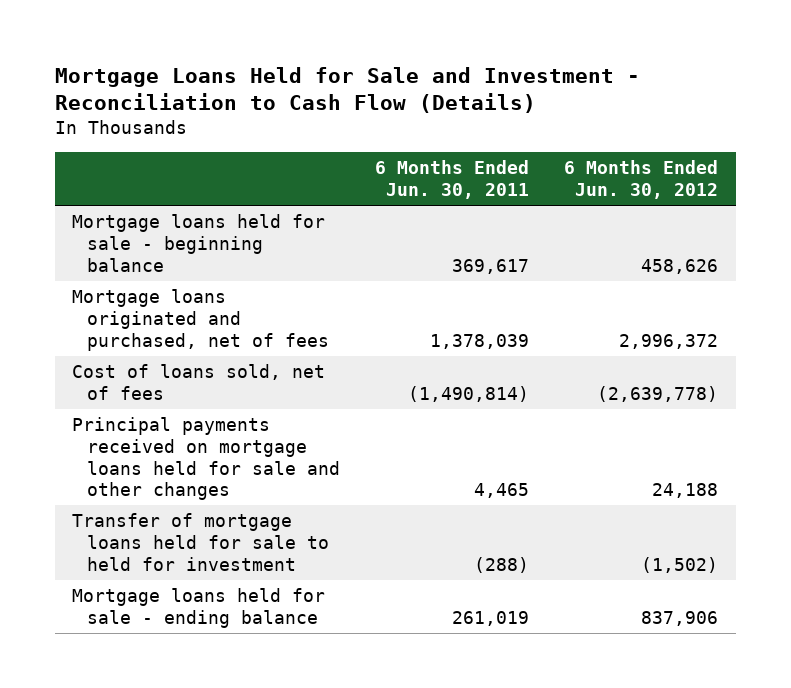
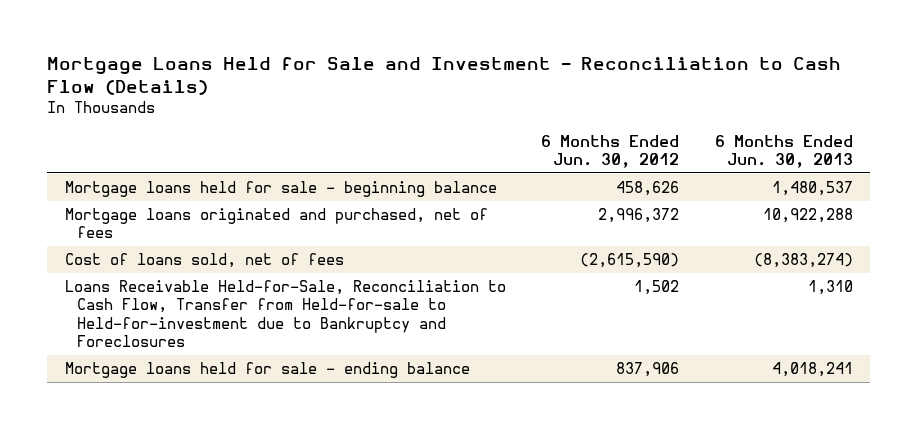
[375,160,530,199] 6 Months Ended Jun. 30, 2011 -> none
none -> [714,134,853,169] 6 Months Ended Jun. 30, 2013
[72,417,341,501] Principal payments received on mortgage loans held for sale and other changes -> none
[72,513,330,571] Transfer of mortgage loans held for sale to held for investment -> none
[597,385,719,402] (2,639,778) -> [580,252,680,268] (2,615,590)
none -> [64,279,506,347] Loans Receivable Held-for-Sale, Reconciliation to Cash Flow, Transfer from Held-for-sale to Held-for-investment due to Bankruptcy and Foreclosures

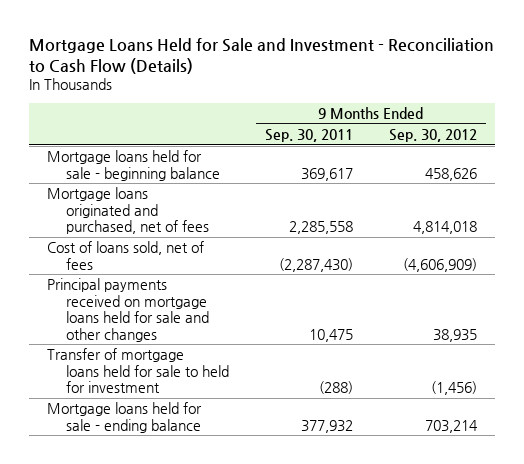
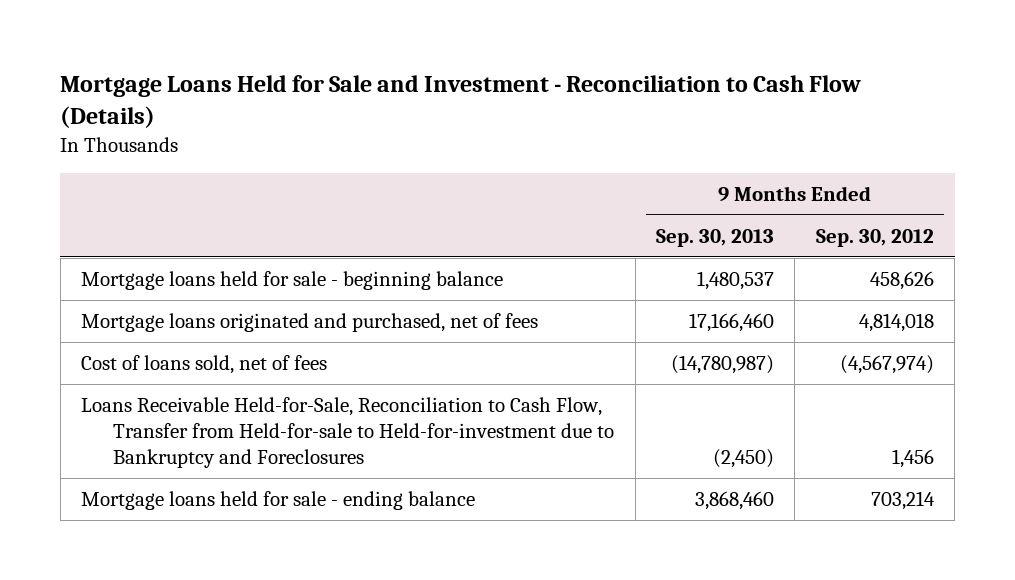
[265,128,354,142] Sep. 30, 2011 -> none
none -> [656,228,775,247] Sep. 30, 2013
[46,278,210,342] Principal payments received on mortgage loans held for sale and other changes -> none
[46,348,230,394] Transfer of mortgage loans held for sale to held for investment -> none
[403,257,478,272] (4,606,909) -> [839,355,934,375] (4,567,974)
none -> [81,397,615,469] Loans Receivable Held-for-Sale, Reconciliation to Cash Flow, Transfer from Held-for-sale to Held-for-investment due to Bankruptcy and Foreclosures

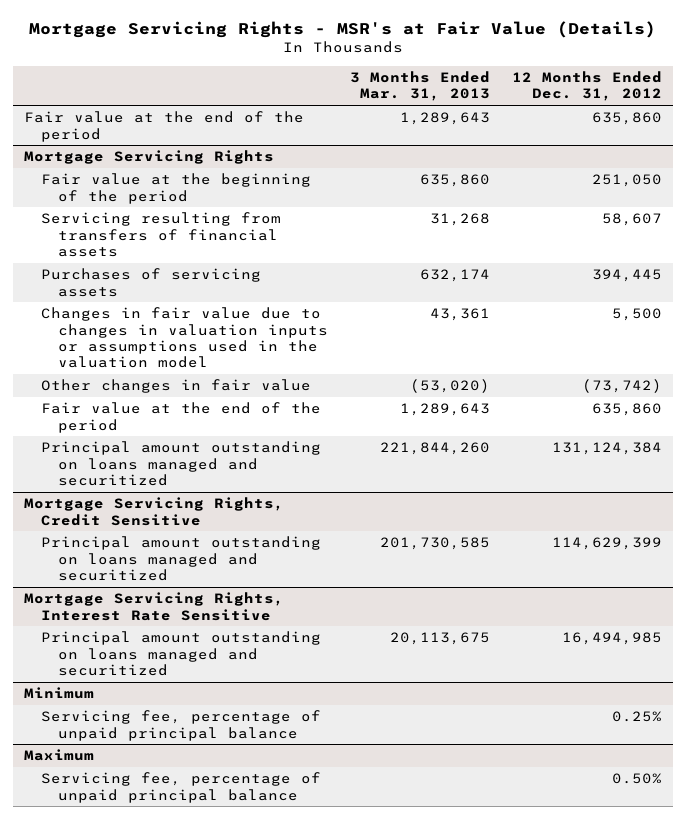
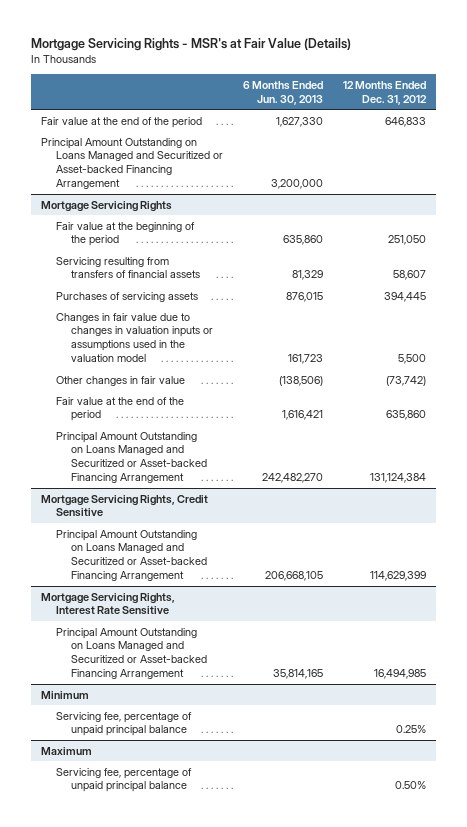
[350,71,491,102] 3 Months Ended Mar. 31, 2013 -> none
none -> [242,80,323,105] 6 Months Ended Jun. 30, 2013
[592,112,663,126] 635,860 -> [385,116,427,127] 646,833
none -> [41,137,223,190] Principal Amount Outstanding on Loans Managed and Securitized or Asset-backed Financing Arrangement
[41,441,322,486] Principal amount outstanding on loans managed and securitized -> [55,431,207,484] Principal Amount Outstanding on Loans Managed and Securitized or Asset-backed Financing Arrangement
[41,536,322,581] Principal amount outstanding on loans managed and securitized -> [55,529,207,582] Principal Amount Outstanding on Loans Managed and Securitized or Asset-backed Financing Arrangement
[41,631,322,676] Principal amount outstanding on loans managed and securitized -> [55,627,207,680] Principal Amount Outstanding on Loans Managed and Securitized or Asset-backed Financing Arrangement

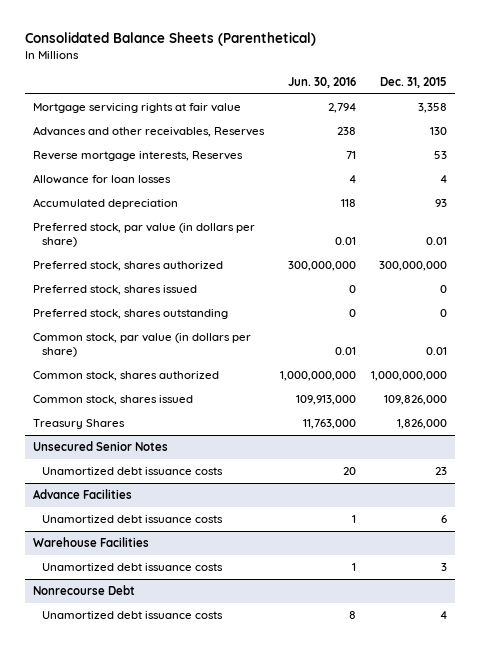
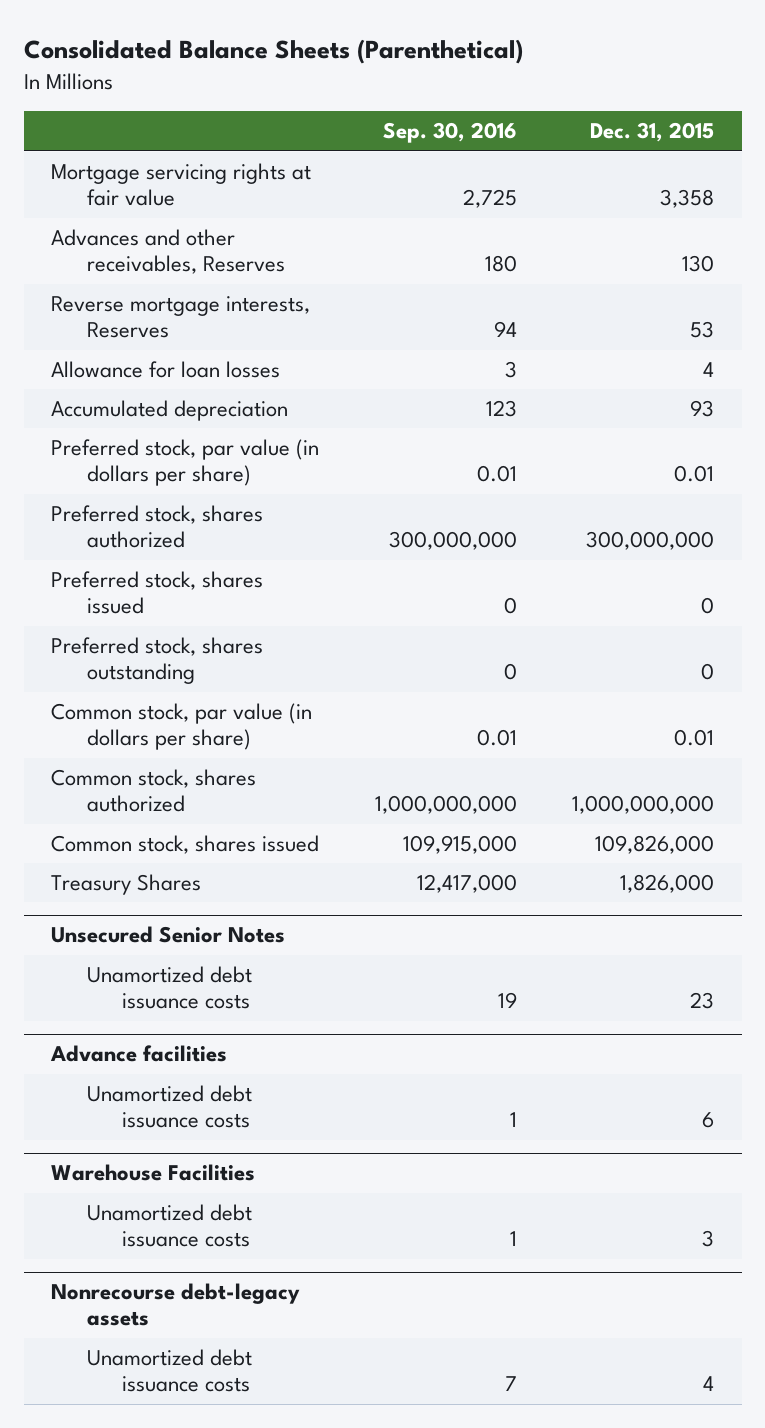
[287,77,356,89] Jun. 30, 2016 -> none
none -> [382,122,517,144] Sep. 30, 2016
[32,488,132,499] Advance Facilities -> [50,1045,228,1063] Advance facilities
[32,584,135,595] Nonrecourse Debt -> [51,1283,301,1327] Nonrecourse debt-legacy assets

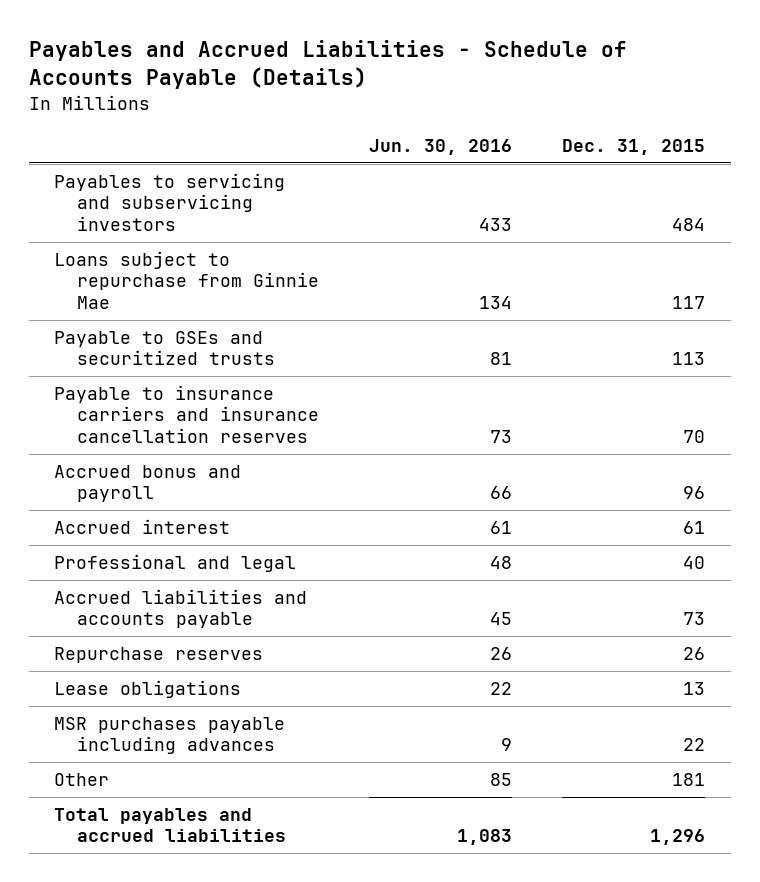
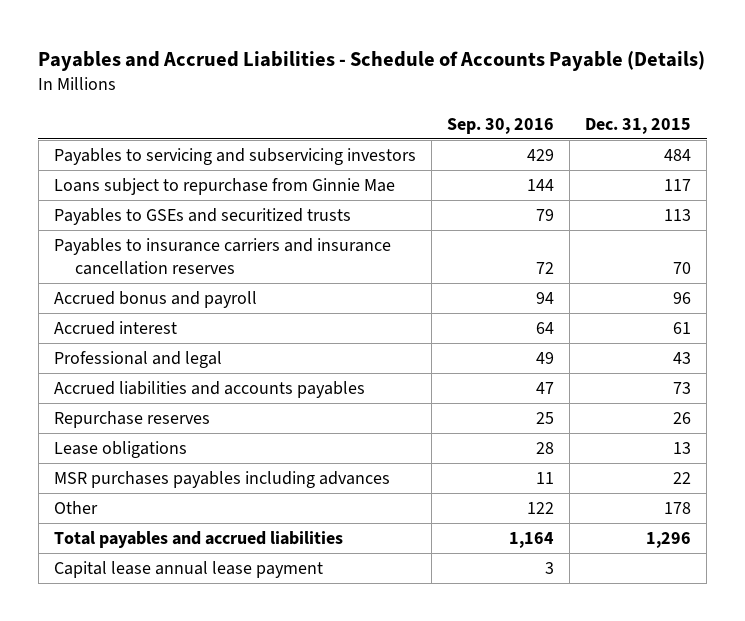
[369,138,513,155] Jun. 30, 2016 -> none
none -> [446,117,554,134] Sep. 30, 2016
[54,331,275,366] Payable to GSEs and securitized trusts -> [53,208,351,226] Payables to GSEs and securitized trusts
[54,385,319,443] Payable to insurance carriers and insurance cancellation reserves -> [53,238,391,275] Payables to insurance carriers and insurance cancellation reserves
[683,556,706,570] 40 -> [673,352,692,365] 43
[54,589,308,629] Accrued liabilities and accounts payable -> [53,381,365,399] Accrued liabilities and accounts payables
[54,717,286,755] MSR purchases payable including advances -> [53,471,390,489] MSR purchases payables including advances
[672,773,706,787] 181 -> [664,502,692,515] 178
none -> [53,561,323,579] Capital lease annual lease payment

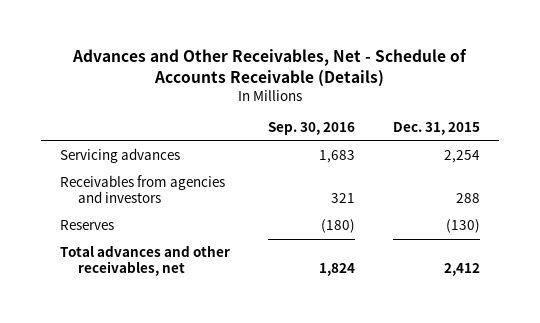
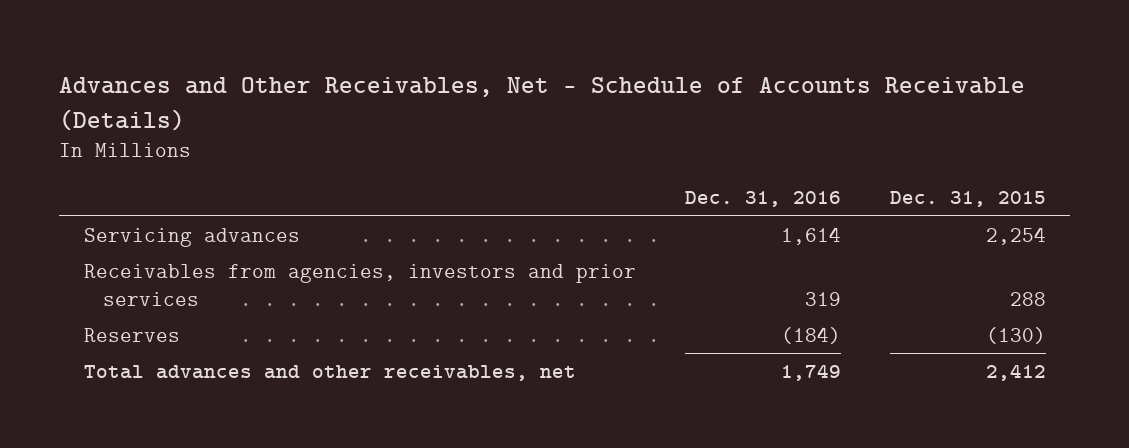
[267,122,355,136] Sep. 30, 2016 -> none
none -> [684,191,841,208] Dec. 31, 2016
[59,175,225,204] Receivables from agencies and investors -> [83,263,636,306] Receivables from agencies, investors and prior services

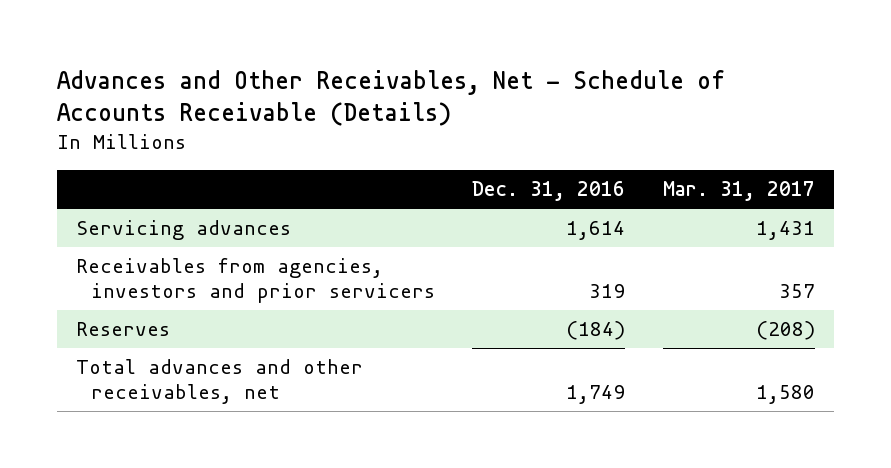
[889,191,1046,208] Dec. 31, 2015 -> none
none -> [663,181,816,202] Mar. 31, 2017
[83,263,636,306] Receivables from agencies, investors and prior services -> [75,258,435,304] Receivables from agencies, investors and prior servicers

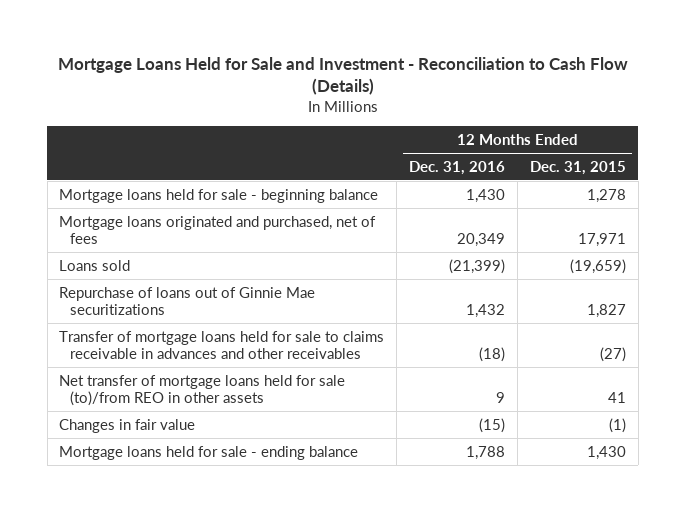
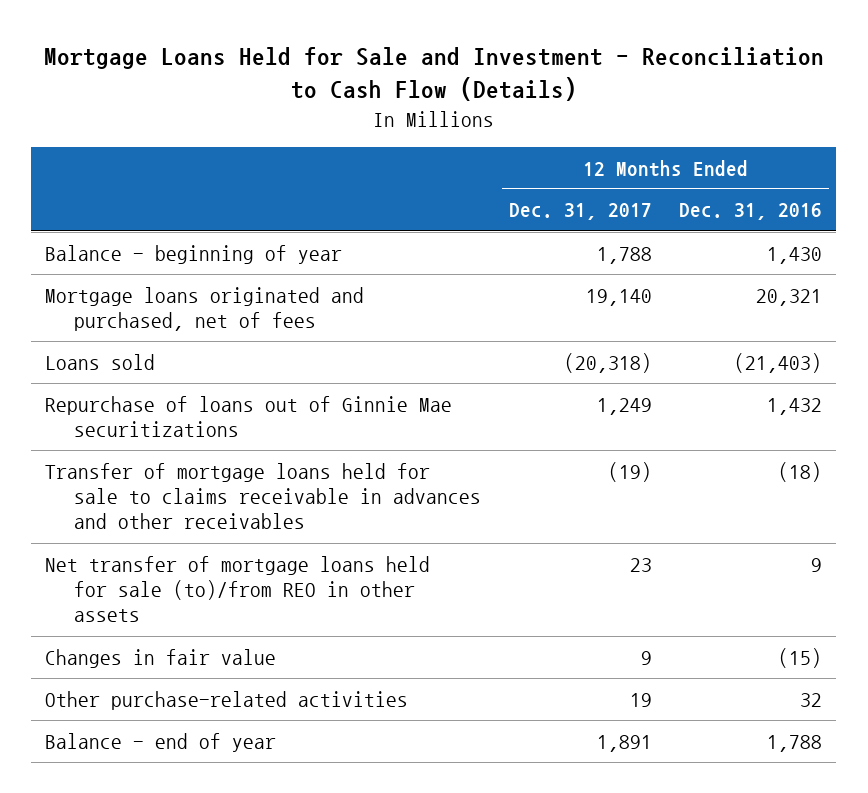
[529,160,626,175] Dec. 31, 2015 -> none
none -> [508,203,652,221] Dec. 31, 2017
[59,188,379,203] Mortgage loans held for sale - beginning balance -> [45,244,343,264] Balance - beginning of year
[457,232,506,247] 20,349 -> [756,288,823,306] 20,321
[449,258,506,274] (21,399) -> [734,352,823,373] (21,403)
none -> [45,690,409,710] Other purchase-related activities
[59,445,359,460] Mortgage loans held for sale - ending balance -> [45,732,277,752] Balance - end of year

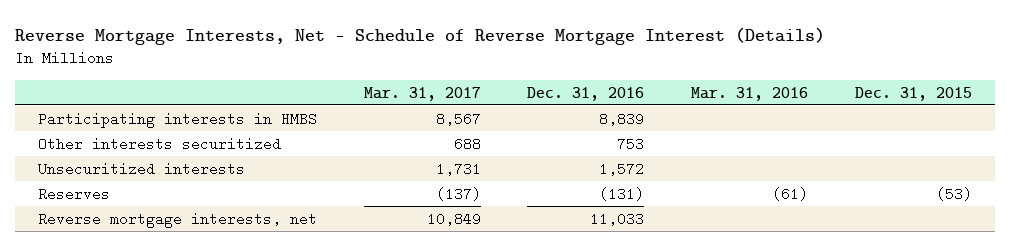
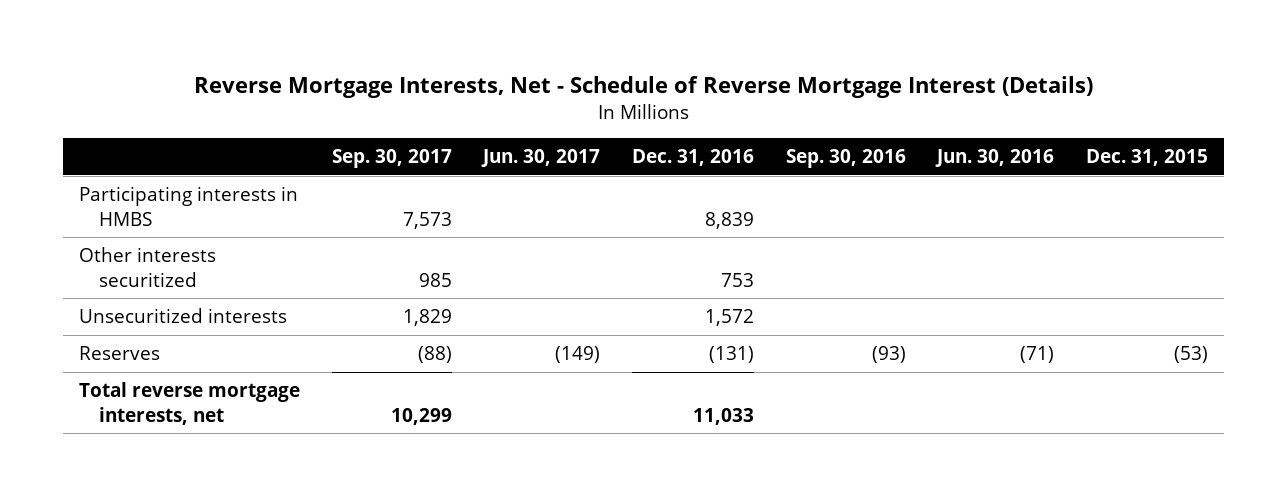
[363,86,481,101] Mar. 31, 2017 -> none
[691,86,809,101] Mar. 31, 2016 -> none
none -> [331,149,452,169] Sep. 30, 2017
none -> [481,149,601,168] Jun. 30, 2017
none -> [785,149,906,169] Sep. 30, 2016
none -> [935,149,1055,168] Jun. 30, 2016
[38,211,318,228] Reverse mortgage interests, net -> [79,382,301,425] Total reverse mortgage interests, net

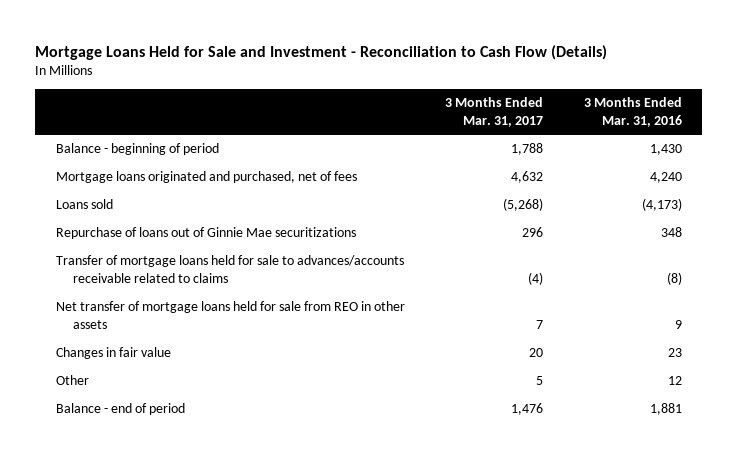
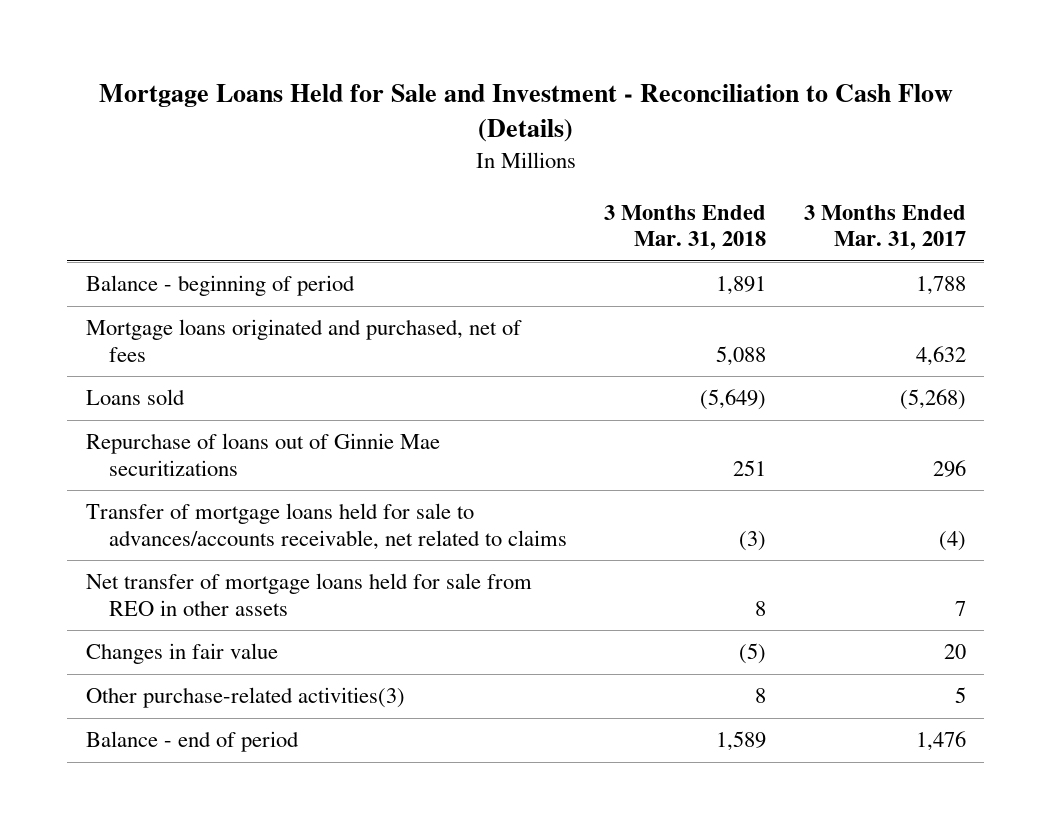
[584,97,683,127] 3 Months Ended Mar. 31, 2016 -> none
none -> [604,205,767,251] 3 Months Ended Mar. 31, 2018
[55,255,404,284] Transfer of mortgage loans held for sale to advances/accounts receivable related to claims -> [85,503,567,550] Transfer of mortgage loans held for sale to advances/accounts receivable, net related to claims
[55,375,89,386] Other -> [85,687,405,709] Other purchase-related activities(3)

